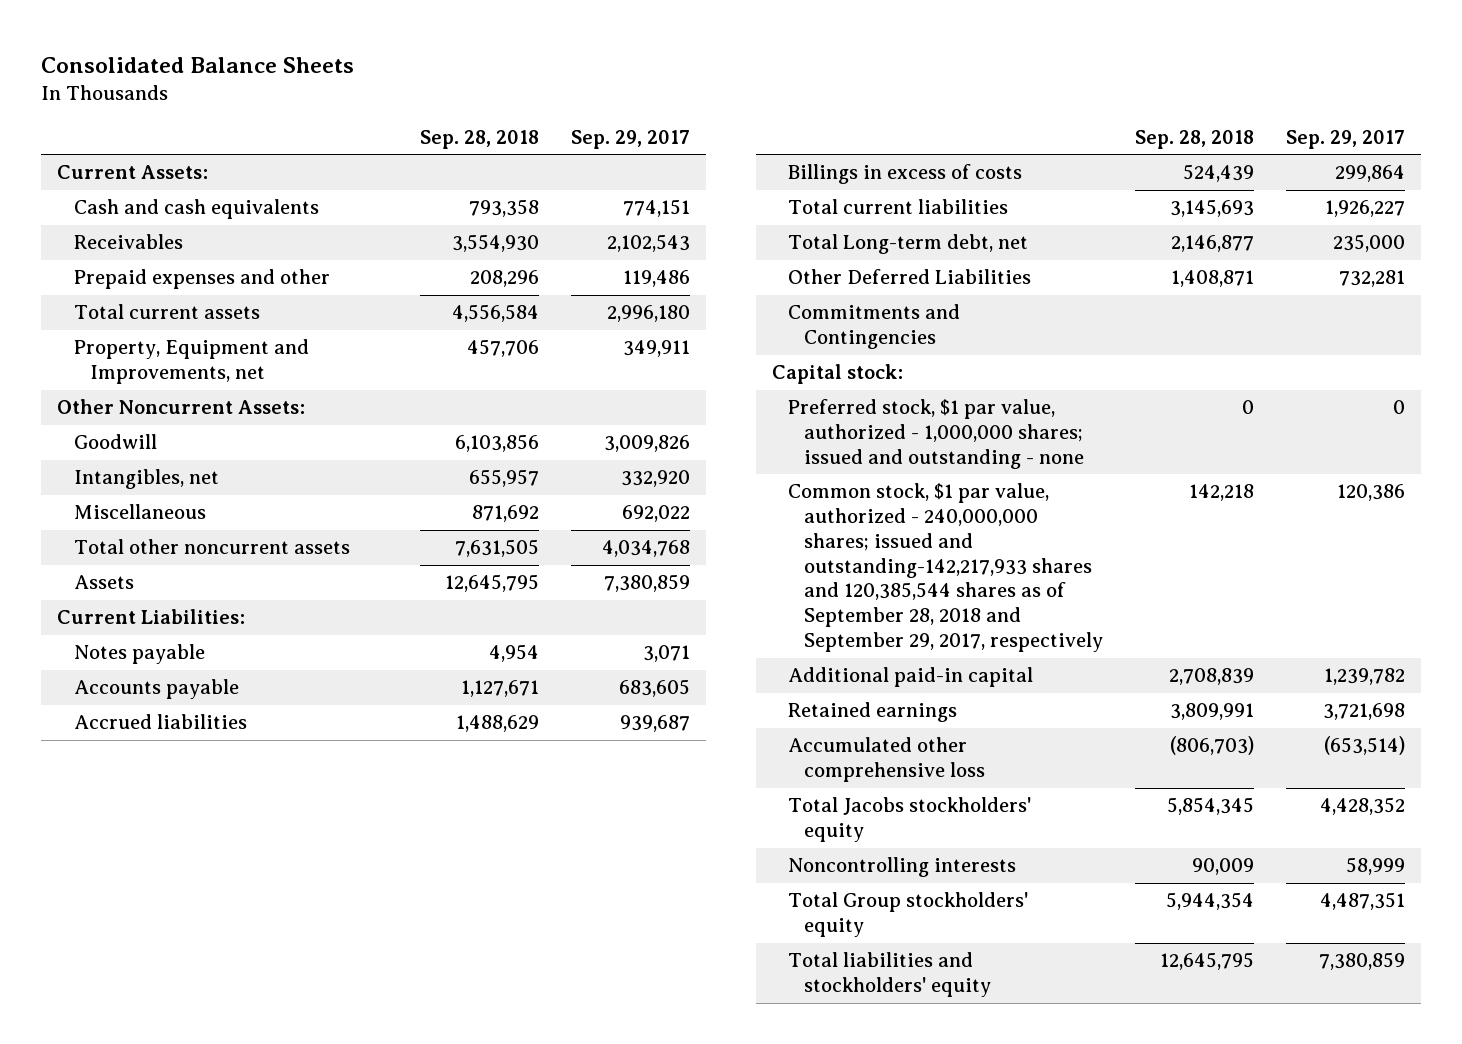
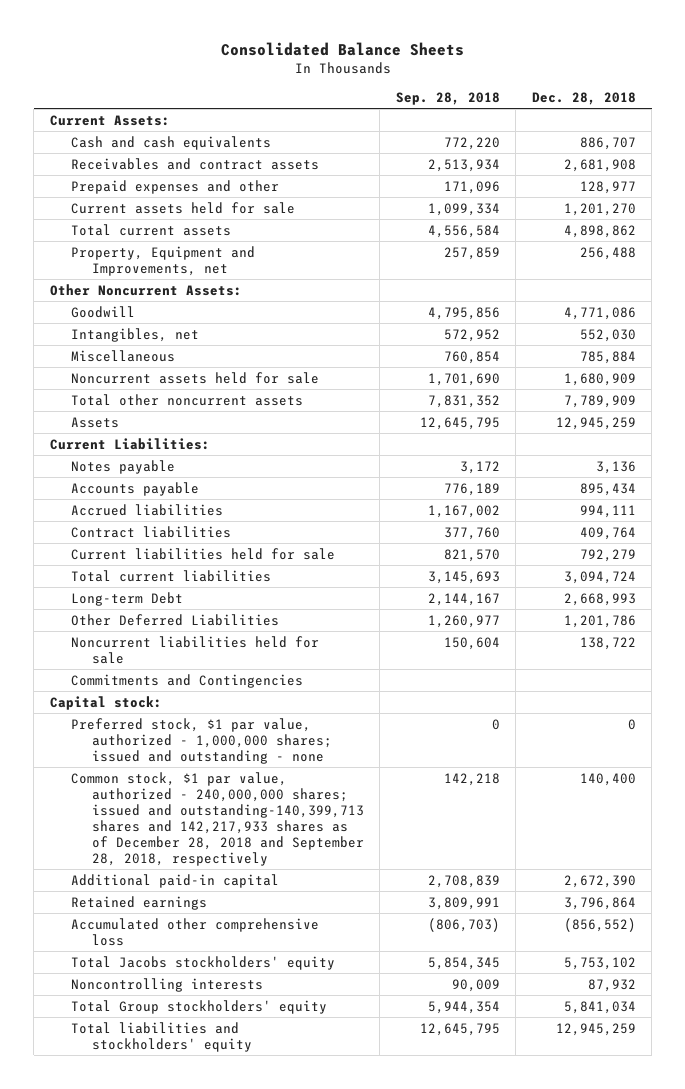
[571,129,691,149] Sep. 29, 2017 -> none
none -> [531,92,636,106] Dec. 28, 2018
[469,199,540,218] 793,358 -> [443,136,500,150] 772,220
[73,234,183,250] Receivables -> [70,157,319,170] Receivables and contract assets
[452,234,540,253] 3,554,930 -> [427,158,500,172] 2,513,934
[470,270,540,288] 208,296 -> [443,180,500,194] 171,096
none -> [70,201,295,214] Current assets held for sale
[467,339,540,358] 457,706 -> [443,246,500,260] 257,859
[455,434,540,453] 6,103,856 -> [427,306,500,320] 4,795,856
[469,469,540,488] 655,957 -> [443,328,500,342] 572,952
[472,505,540,523] 871,692 -> [443,350,500,364] 760,854
none -> [70,371,319,384] Noncurrent assets held for sale
[455,539,540,558] 7,631,505 -> [427,394,500,408] 7,831,352
[788,164,1023,185] Billings in excess of costs -> none
[489,644,540,663] 4,954 -> [459,460,500,474] 3,172
[461,680,540,698] 1,127,671 -> [443,482,500,496] 776,189
[456,715,540,733] 1,488,629 -> [427,504,500,518] 1,167,002
none -> [70,525,231,538] Contract liabilities
none -> [70,547,335,560] Current liabilities held for sale
[788,234,1029,255] Total Long-term debt, net -> [70,591,183,606] Long-term Debt
[1171,235,1255,253] 2,146,877 -> [427,592,500,606] 2,144,167
[1171,270,1255,288] 1,408,871 -> [427,614,500,628] 1,260,977
none -> [70,635,319,664] Noncurrent liabilities held for sale
[788,483,1104,652] Common stock, $1 par value, authorized - 240,000,000 shares; issued and outstanding-142,217,933 shares and 120,385,544 shares as of September 28, 2018 and September 29, 2017, respectively -> [70,771,365,867] Common stock, $1 par value, authorized - 240,000,000 shares; issued and outstanding-140,399,713 shares and 142,217,933 shares as of December 28, 2018 and September 28, 2018, respectively

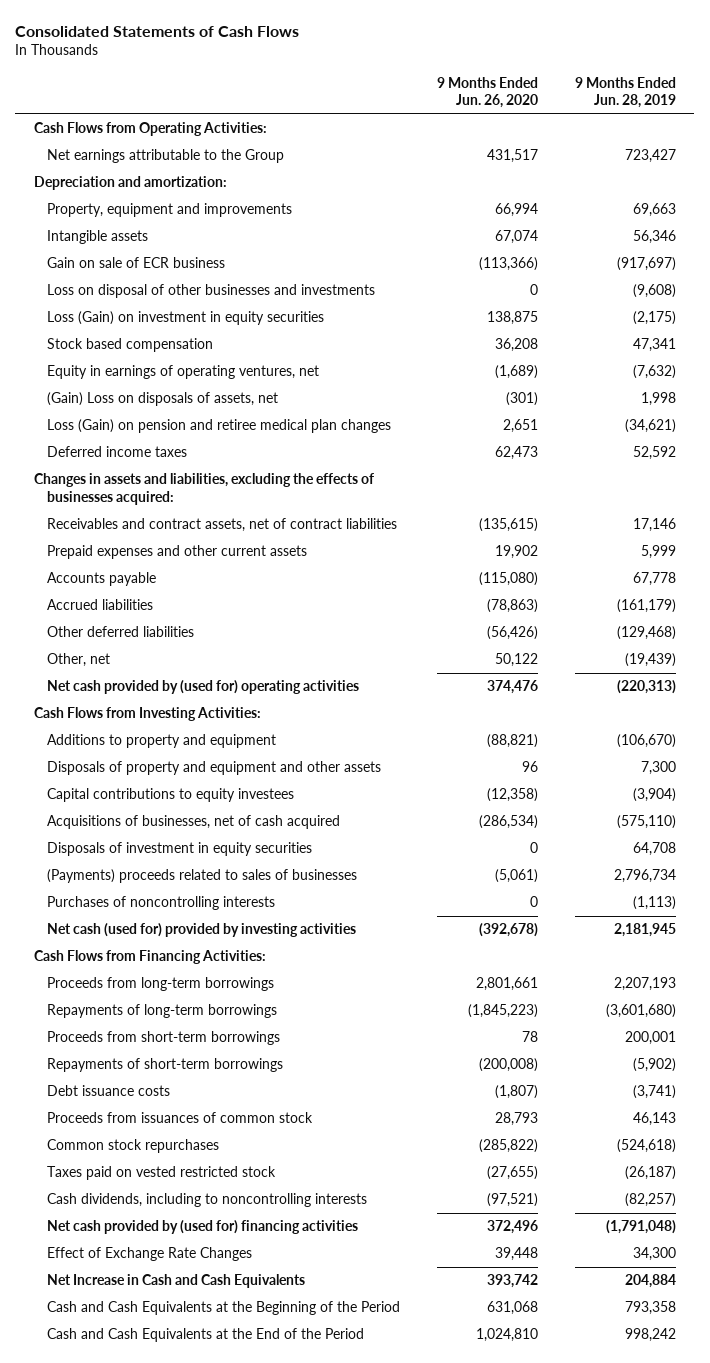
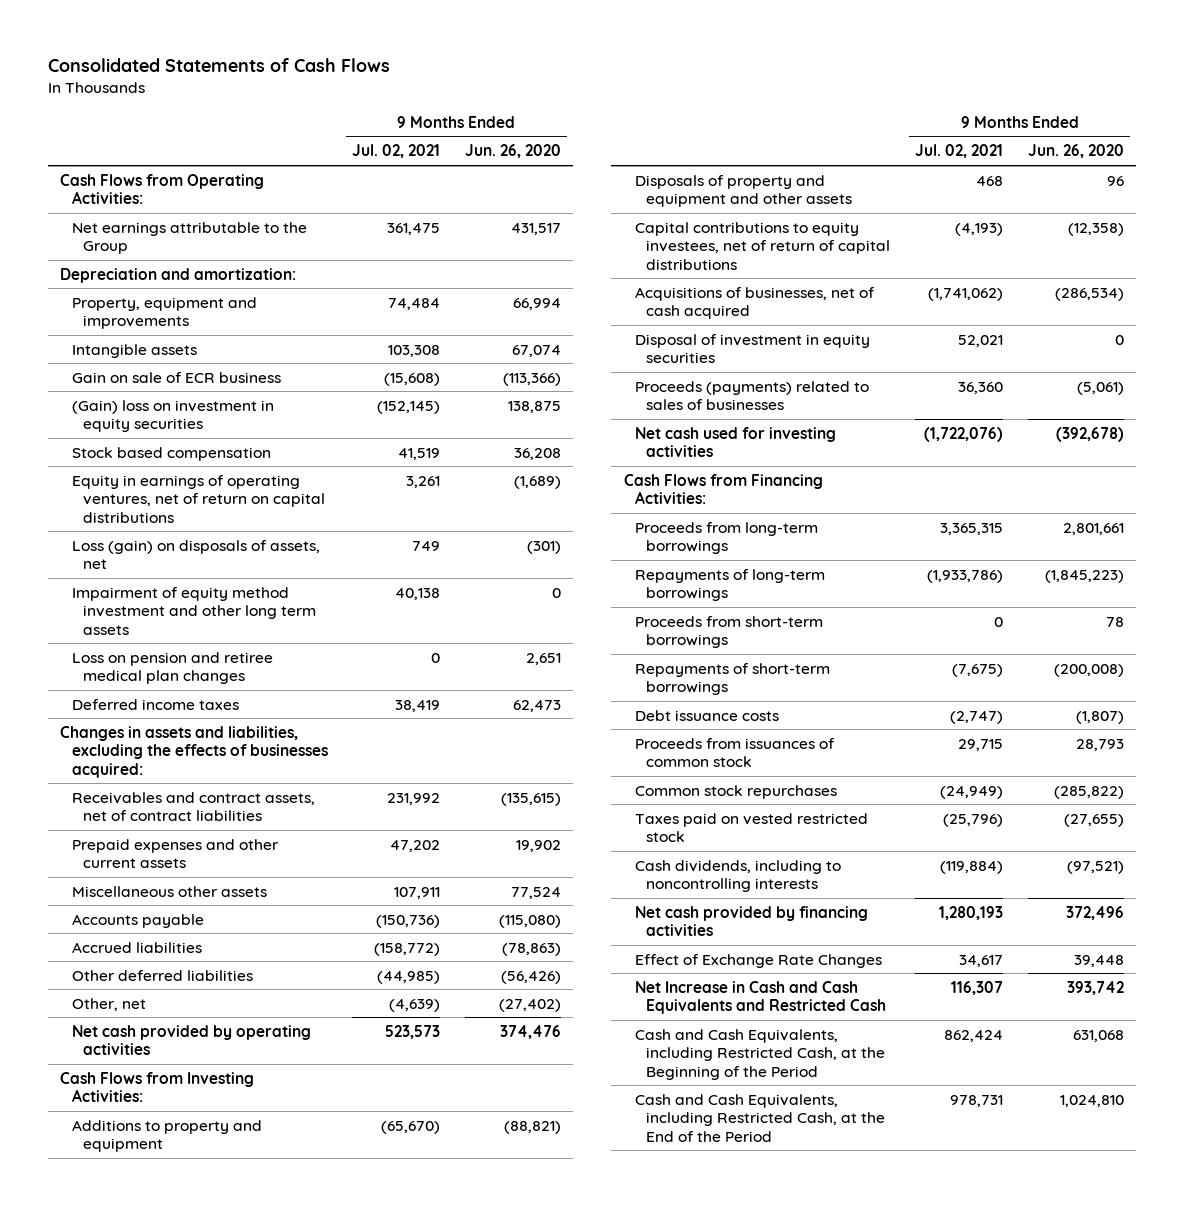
[574,76,676,109] 9 Months Ended Jun. 28, 2019 -> none
none -> [352,144,441,159] Jul. 02, 2021
[47,284,376,299] Loss on disposal of other businesses and investments -> none
[47,311,325,326] Loss (Gain) on investment in equity securities -> [71,399,274,433] (Gain) loss on investment in equity securities
[47,365,320,380] Equity in earnings of operating ventures, net -> [71,474,325,523] Equity in earnings of operating ventures, net of return on capital distributions
[47,392,279,407] (Gain) Loss on disposals of assets, net -> [71,539,320,570] Loss (gain) on disposals of assets, net
none -> [71,586,316,635] Impairment of equity method investment and other long term assets
[47,419,392,434] Loss (Gain) on pension and retiree medical plan changes -> [71,651,273,685] Loss on pension and retiree medical plan changes
none -> [71,885,267,897] Miscellaneous other assets
[495,653,539,668] 50,122 -> [498,998,561,1012] (27,402)
[47,680,360,695] Net cash provided by (used for) operating activities -> [71,1024,311,1056] Net cash provided by operating activities
[47,788,295,803] Capital contributions to equity investees -> [634,221,891,270] Capital contributions to equity investees, net of return of capital distributions
[47,896,276,911] Purchases of noncontrolling interests -> none
[47,842,313,857] Disposals of investment in equity securities -> [634,333,870,364] Disposal of investment in equity securities
[47,869,358,884] (Payments) proceeds related to sales of businesses -> [634,380,869,411] Proceeds (payments) related to sales of businesses
[47,923,357,938] Net cash (used for) provided by investing activities -> [634,426,836,458] Net cash used for investing activities
[47,1220,359,1235] Net cash provided by (used for) financing activities -> [634,905,868,937] Net cash provided by financing activities
[47,1274,306,1289] Net Increase in Cash and Cash Equivalents -> [634,980,887,1015] Net Increase in Cash and Cash Equivalents and Restricted Cash
[47,1301,401,1316] Cash and Cash Equivalents at the Beginning of the Period -> [634,1028,886,1080] Cash and Cash Equivalents, including Restricted Cash, at the Beginning of the Period
[47,1328,365,1343] Cash and Cash Equivalents at the End of the Period -> [634,1093,886,1142] Cash and Cash Equivalents, including Restricted Cash, at the End of the Period

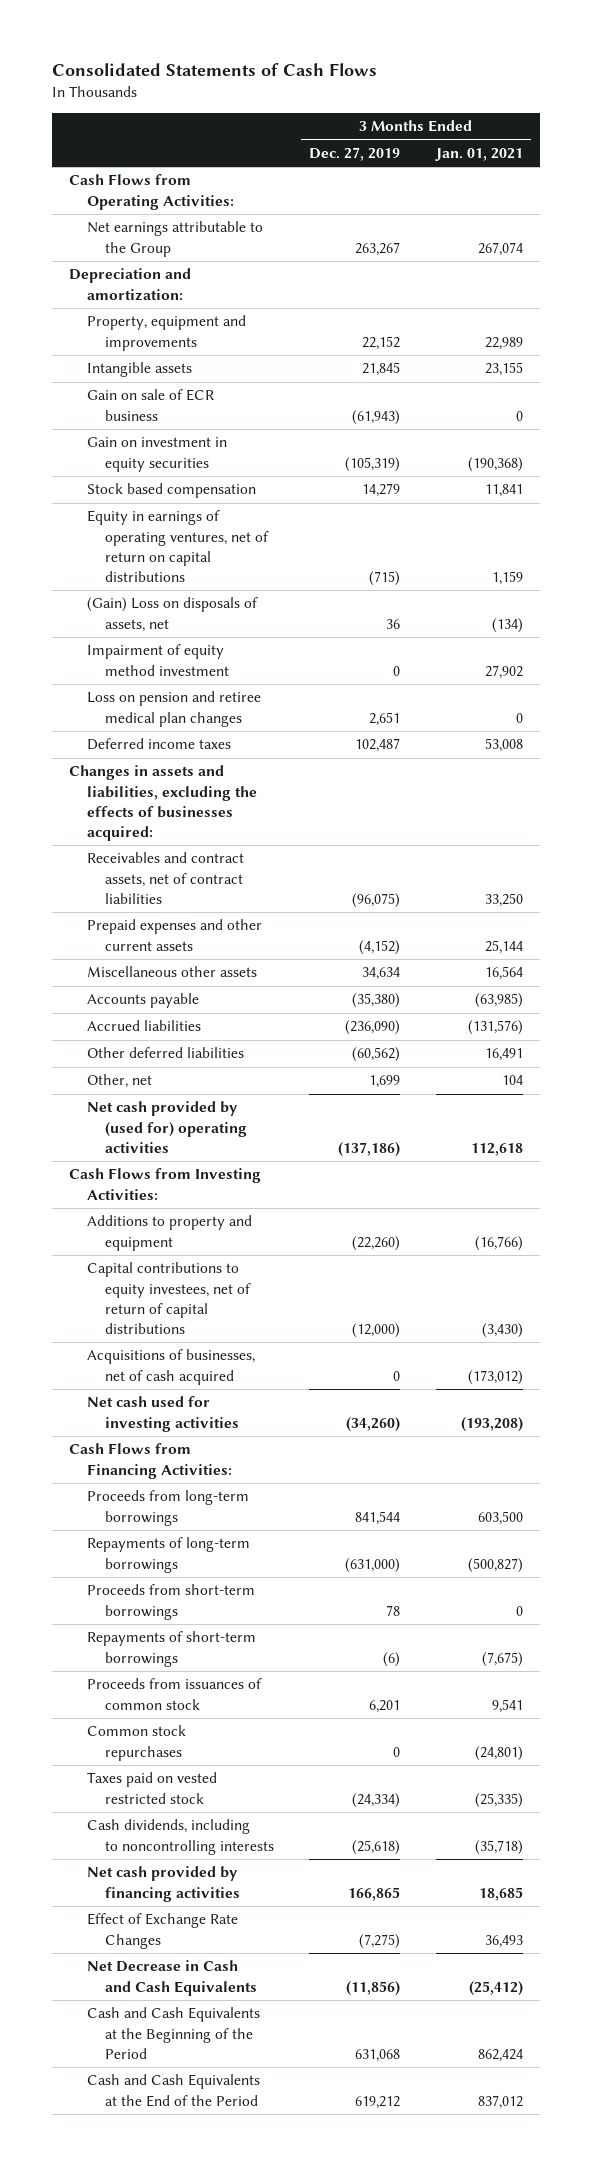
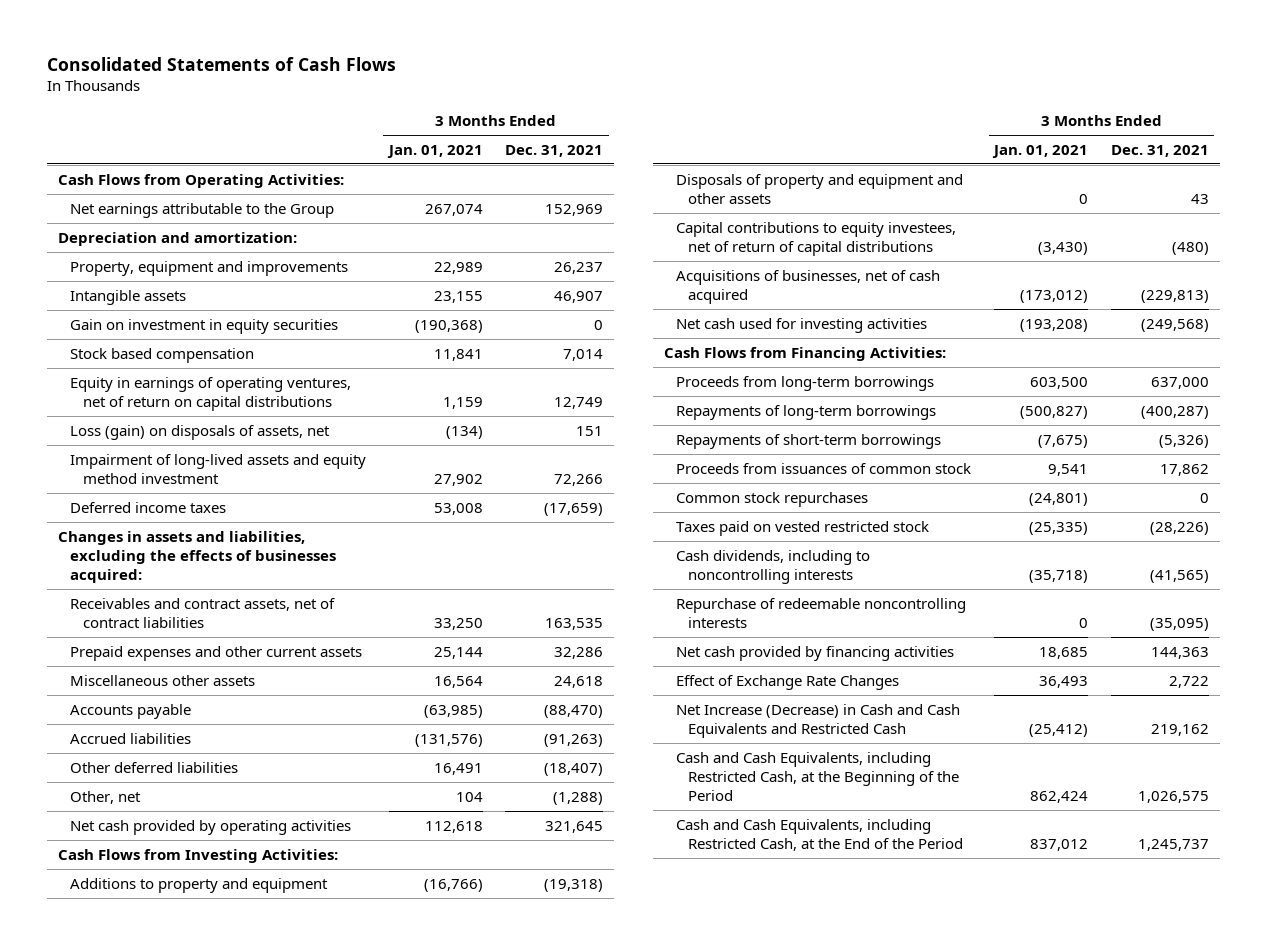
[309,147,401,162] Dec. 27, 2019 -> none
none -> [505,144,604,157] Dec. 31, 2021
[87,389,215,421] Gain on sale of ECR business -> none
[87,691,262,727] Loss on pension and retiree medical plan changes -> none
[87,597,259,632] (Gain) Loss on disposals of assets, net -> [70,424,331,440] Loss (gain) on disposals of assets, net
[87,644,230,676] Impairment of equity method investment -> [70,453,367,484] Impairment of long-lived assets and equity method investment
[87,1101,248,1153] Net cash provided by (used for) operating activities -> [70,819,352,835] Net cash provided by operating activities
none -> [676,173,964,204] Disposals of property and equipment and other assets
[87,1584,256,1620] Proceeds from short-term borrowings -> none
none -> [676,597,967,628] Repurchase of redeemable noncontrolling interests
[87,1960,258,1996] Net Decrease in Cash and Cash Equivalents -> [676,703,961,738] Net Increase (Decrease) in Cash and Cash Equivalents and Restricted Cash
[87,2007,261,2059] Cash and Cash Equivalents at the Beginning of the Period -> [676,751,960,802] Cash and Cash Equivalents, including Restricted Cash, at the Beginning of the Period
[87,2074,261,2107] Cash and Cash Equivalents at the End of the Period -> [676,818,964,851] Cash and Cash Equivalents, including Restricted Cash, at the End of the Period

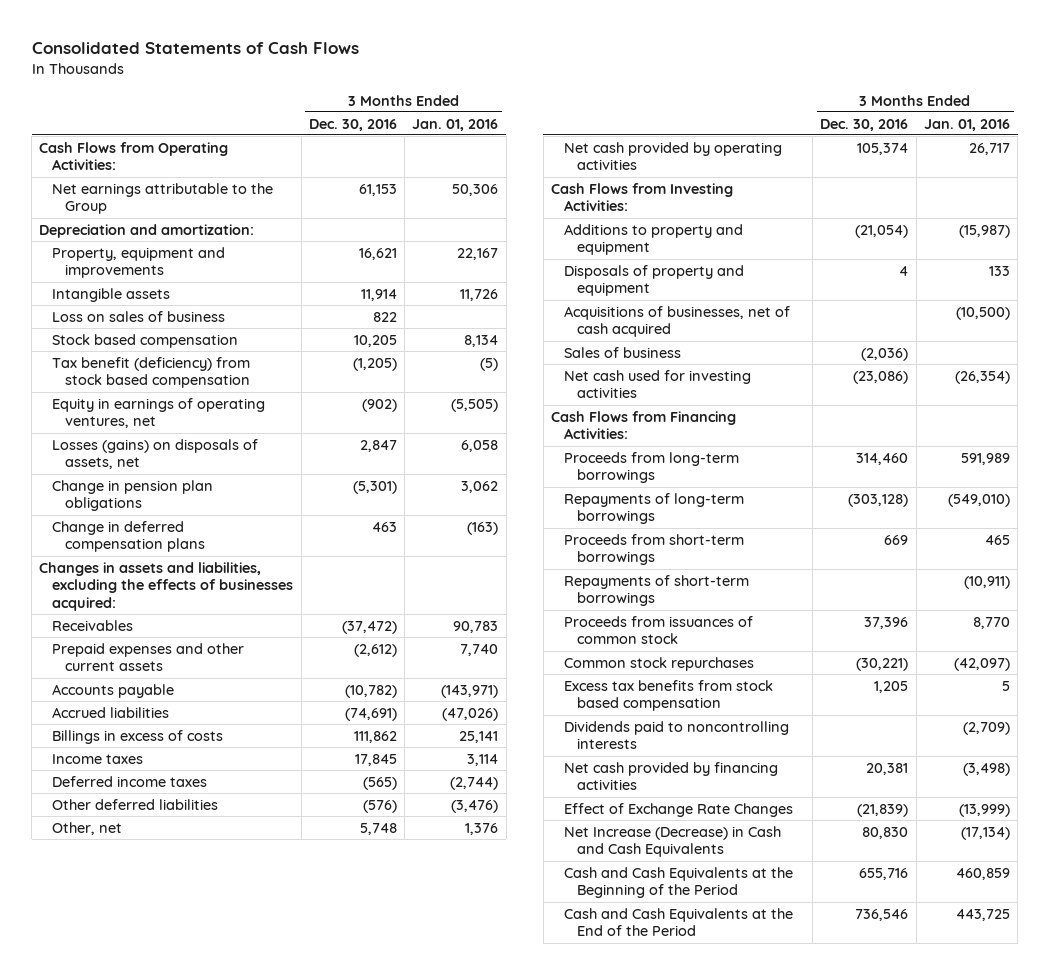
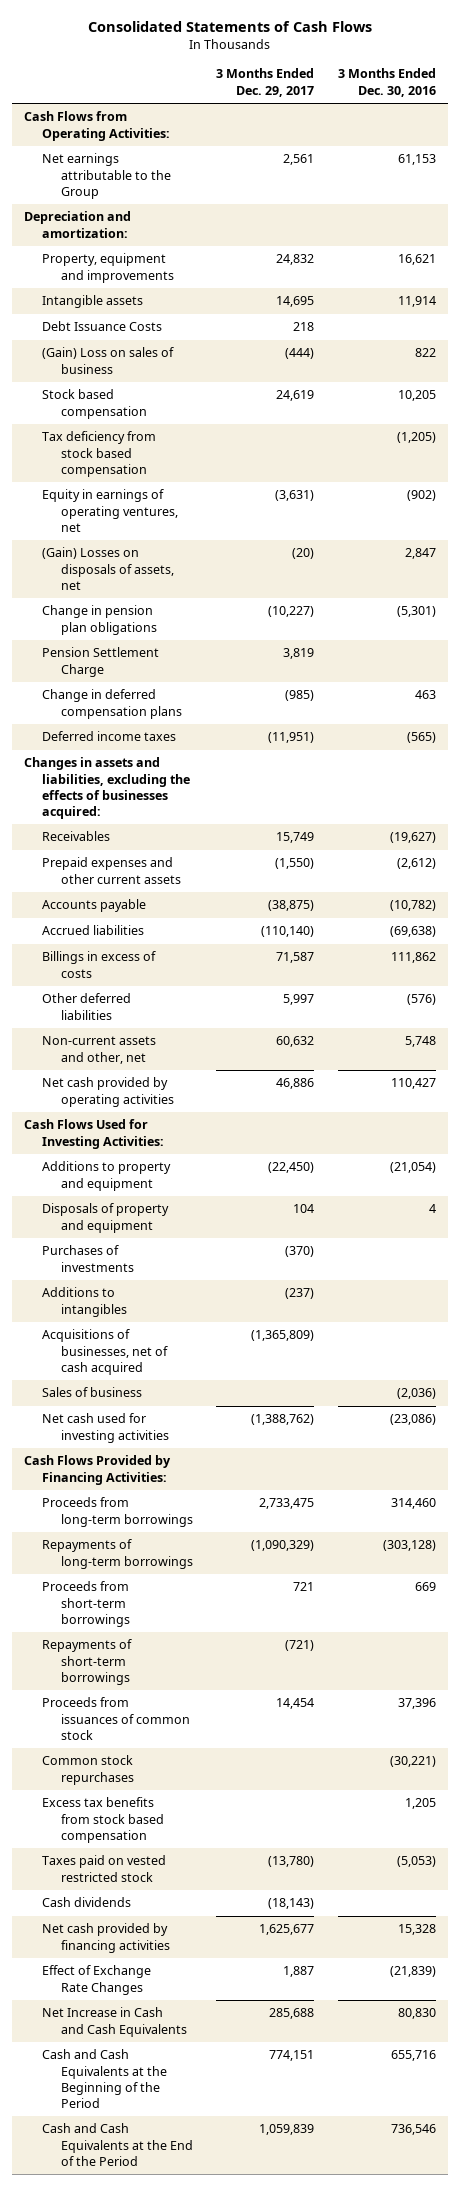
[412,118,499,131] Jan. 01, 2016 -> none
none -> [216,68,315,97] 3 Months Ended Dec. 29, 2017
none -> [42,321,163,332] Debt Issuance Costs
[52,310,226,322] Loss on sales of business -> [42,347,175,374] (Gain) Loss on sales of business
[52,356,251,389] Tax benefit (deficiency) from stock based compensation -> [42,431,157,477] Tax deficiency from stock based compensation
[52,438,259,470] Losses (gains) on disposals of assets, net -> [42,547,174,590] (Gain) Losses on disposals of assets, net
none -> [42,647,160,677] Pension Settlement Charge
[52,775,208,787] Deferred income taxes -> [42,731,177,742] Deferred income taxes
[341,620,397,634] (37,472) -> [390,832,437,844] (19,627)
[344,707,397,721] (74,691) -> [390,926,437,938] (69,638)
[52,753,144,764] Income taxes -> none
[52,821,123,835] Other, net -> [42,1036,157,1064] Non-current assets and other, net
[857,142,909,155] 105,374 -> [391,1078,437,1090] 110,427
[550,182,733,212] Cash Flows from Investing Activities: -> [24,1119,165,1149] Cash Flows Used for Investing Activities:
none -> [42,1245,134,1272] Purchases of investments
none -> [42,1287,127,1317] Additions to intangibles
[550,410,736,440] Cash Flows from Financing Activities: -> [24,1455,172,1485] Cash Flows Provided by Financing Activities:
[563,720,789,750] Dividends paid to noncontrolling interests -> none
none -> [42,1855,167,1882] Taxes paid on vested restricted stock
none -> [42,1897,132,1908] Cash dividends
[866,762,909,775] 20,381 -> [398,1924,437,1936] 15,328
[563,825,781,858] Net Increase (Decrease) in Cash and Cash Equivalents -> [42,2007,187,2037] Net Increase in Cash and Cash Equivalents

